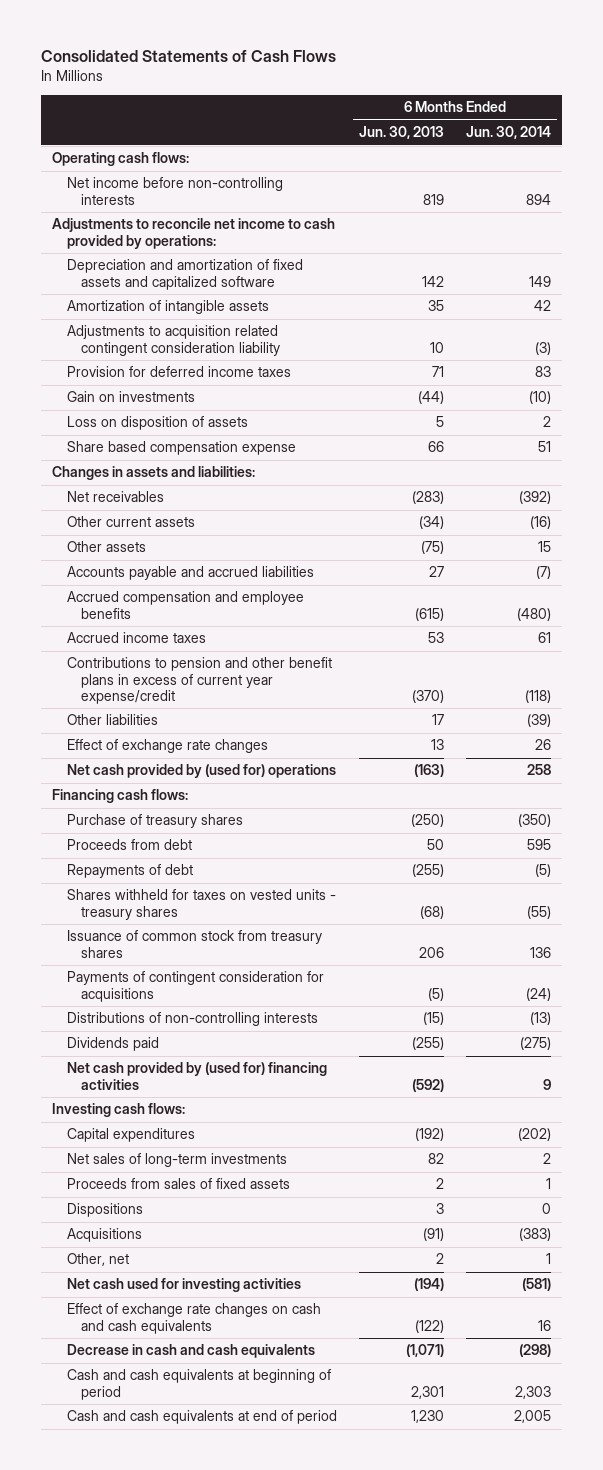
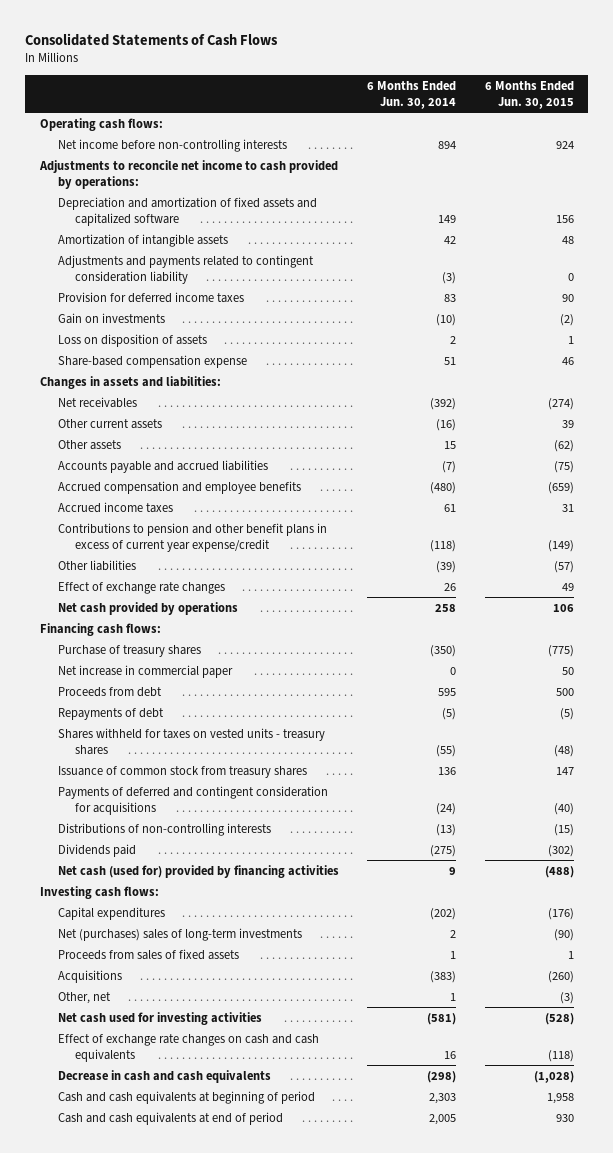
[358,126,444,140] Jun. 30, 2013 -> none
none -> [484,81,574,109] 6 Months Ended Jun. 30, 2015
[66,325,281,356] Adjustments to acquisition related contingent consideration liability -> [57,254,314,284] Adjustments and payments related to contingent consideration liability
[66,441,296,456] Share based compensation expense -> [57,354,247,368] Share-based compensation expense
[66,764,336,779] Net cash provided by (used for) operations -> [57,601,238,615] Net cash provided by operations
none -> [57,664,233,678] Net increase in commercial paper
[66,971,324,1002] Payments of contingent consideration for acquisitions -> [57,785,328,815] Payments of deferred and contingent consideration for acquisitions
[66,1062,327,1090] Net cash provided by (used for) financing activities -> [57,864,339,878] Net cash (used for) provided by financing activities
[66,1153,287,1168] Net sales of long-term investments -> [57,927,302,941] Net (purchases) sales of long-term investments
[66,1203,143,1218] Dispositions -> none

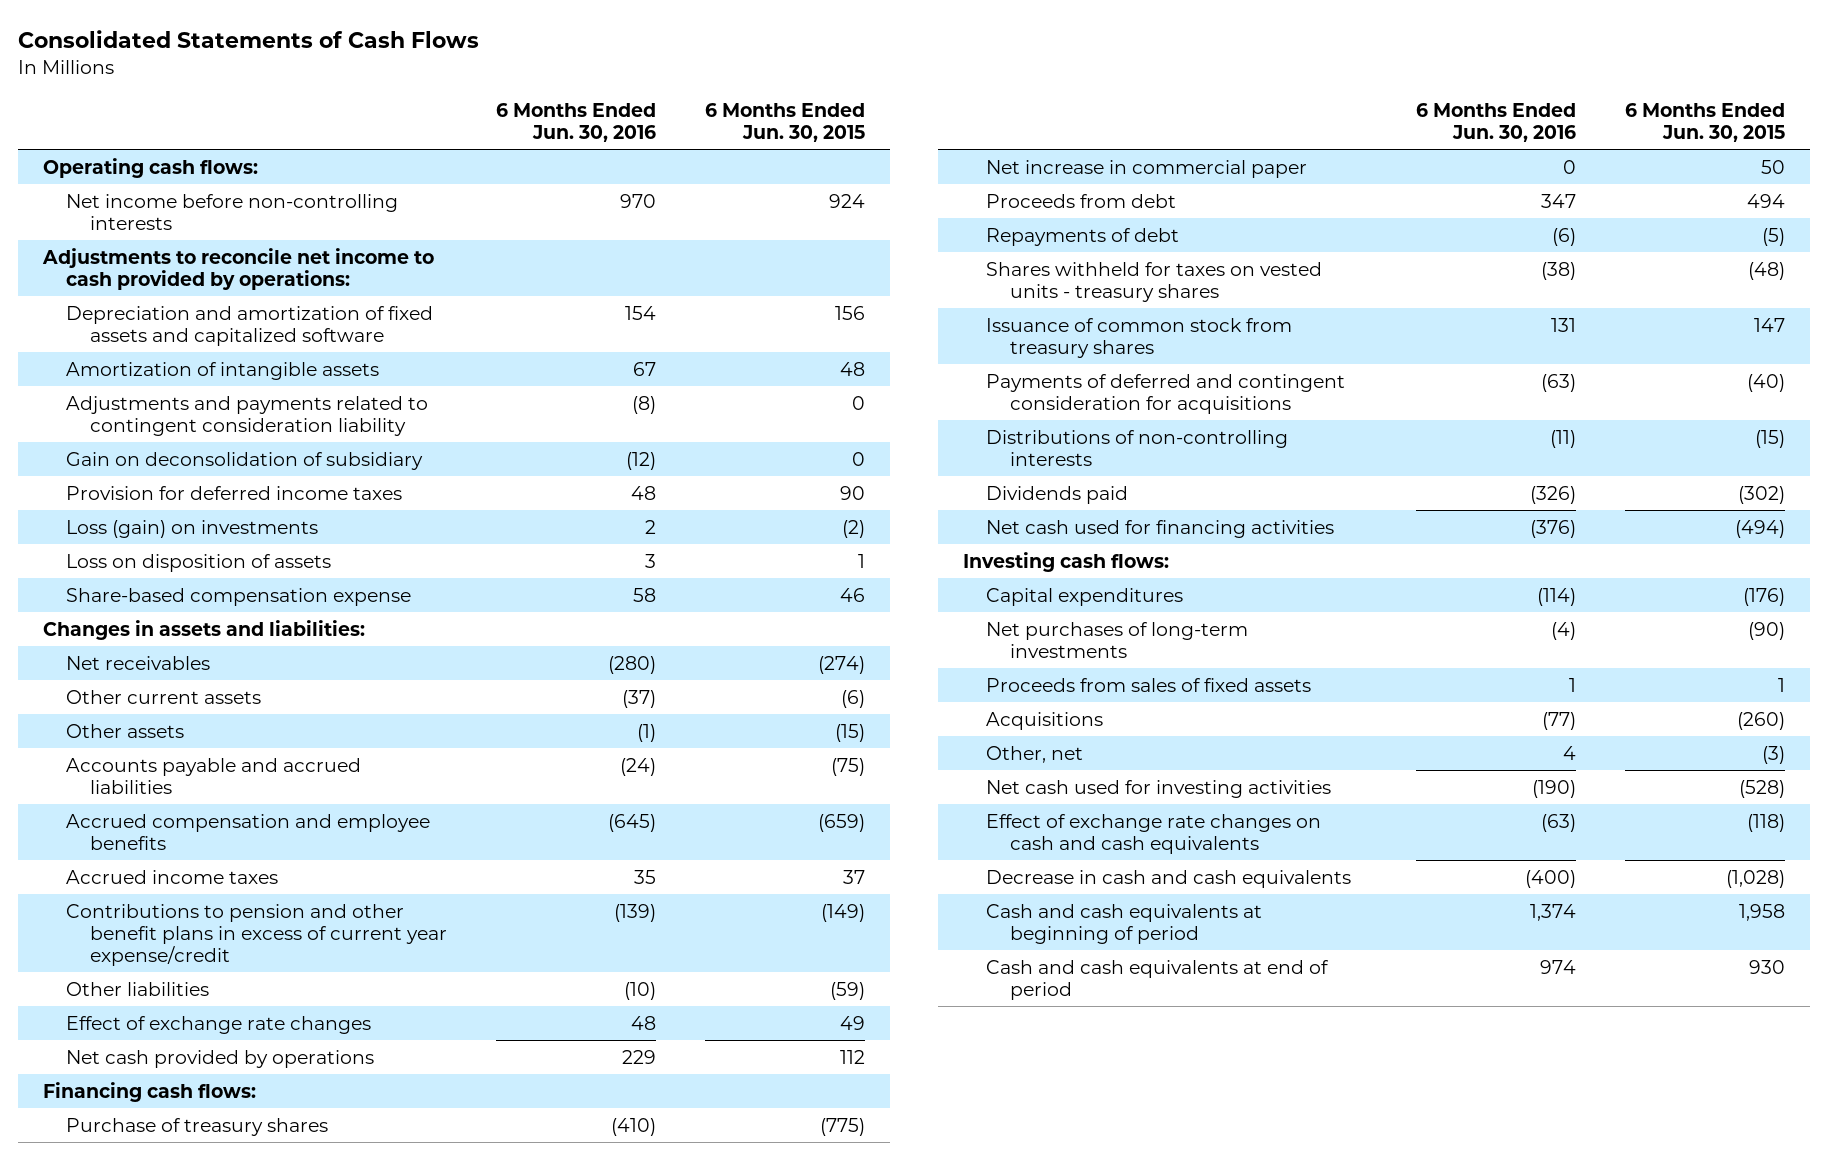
[367,81,457,109] 6 Months Ended Jun. 30, 2014 -> none
none -> [495,102,656,142] 6 Months Ended Jun. 30, 2016
none -> [66,451,424,470] Gain on deconsolidation of subsidiary
[57,312,165,324] Gain on investments -> [66,519,319,538] Loss (gain) on investments
[561,419,574,428] 39 -> [841,689,866,708] (6)
[553,439,574,452] (62) -> [835,723,866,742] (15)
[561,503,574,512] 31 -> [843,869,866,884] 37
[553,560,574,573] (57) -> [830,981,866,1000] (59)
[552,603,574,612] 106 -> [840,1049,866,1064] 112
[555,687,574,696] 500 -> [1747,193,1786,208] 494
[57,864,339,878] Net cash (used for) provided by financing activities -> [986,519,1335,538] Net cash used for financing activities
[544,865,574,878] (488) -> [1735,519,1786,538] (494)
[57,927,302,941] Net (purchases) sales of long-term investments -> [986,621,1249,658] Net purchases of long-term investments

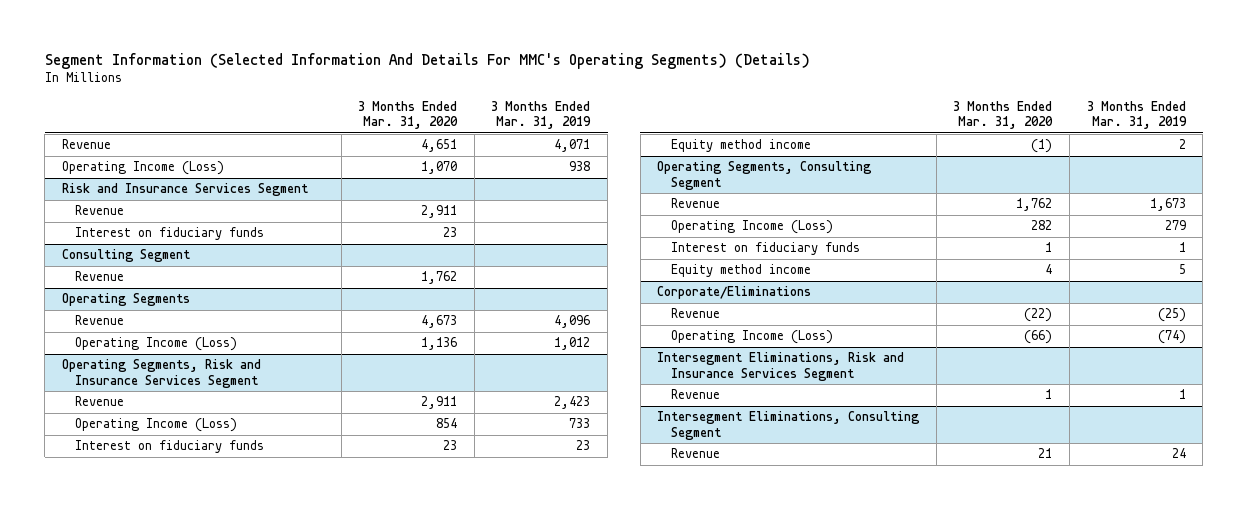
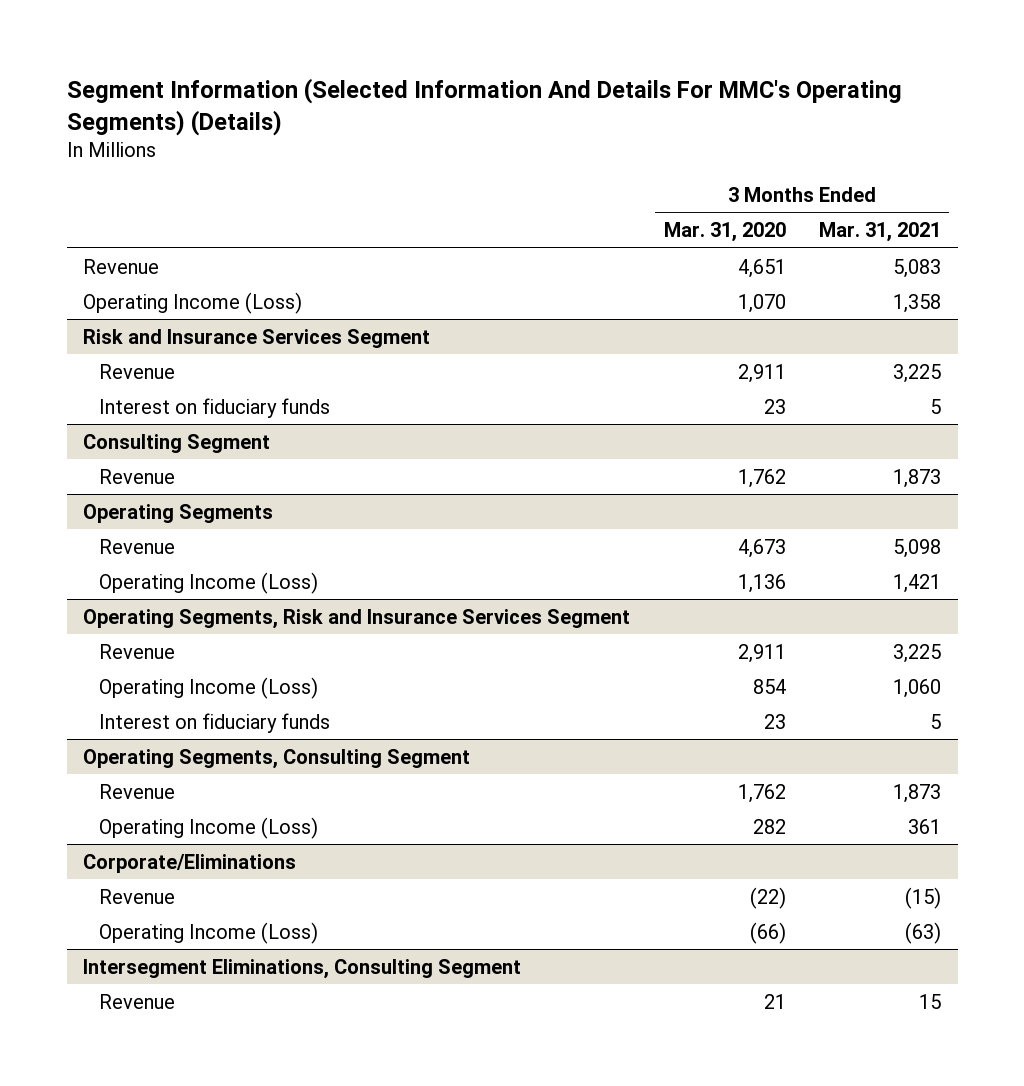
[491,100,592,130] 3 Months Ended Mar. 31, 2019 -> none
none -> [818,222,941,243] Mar. 31, 2021
[670,139,811,153] Equity method income -> none
[670,242,860,256] Interest on fiduciary funds -> none
[670,264,811,278] Equity method income -> none
[657,352,905,381] Intersegment Eliminations, Risk and Insurance Services Segment -> none
[670,389,720,400] Revenue -> none

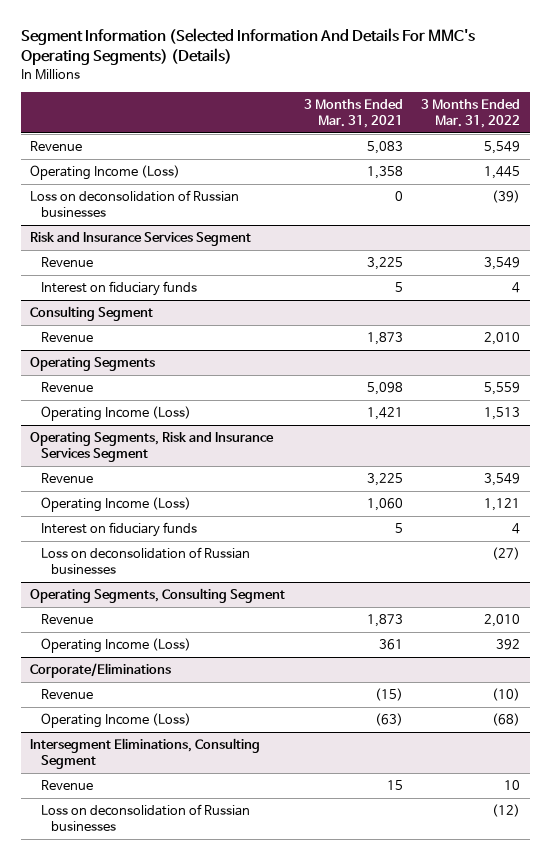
[663,222,786,243] Mar. 31, 2020 -> none
none -> [421,98,521,128] 3 Months Ended Mar. 31, 2022
none -> [30,190,240,218] Loss on deconsolidation of Russian businesses
none -> [40,547,250,575] Loss on deconsolidation of Russian businesses
none -> [40,804,250,832] Loss on deconsolidation of Russian businesses

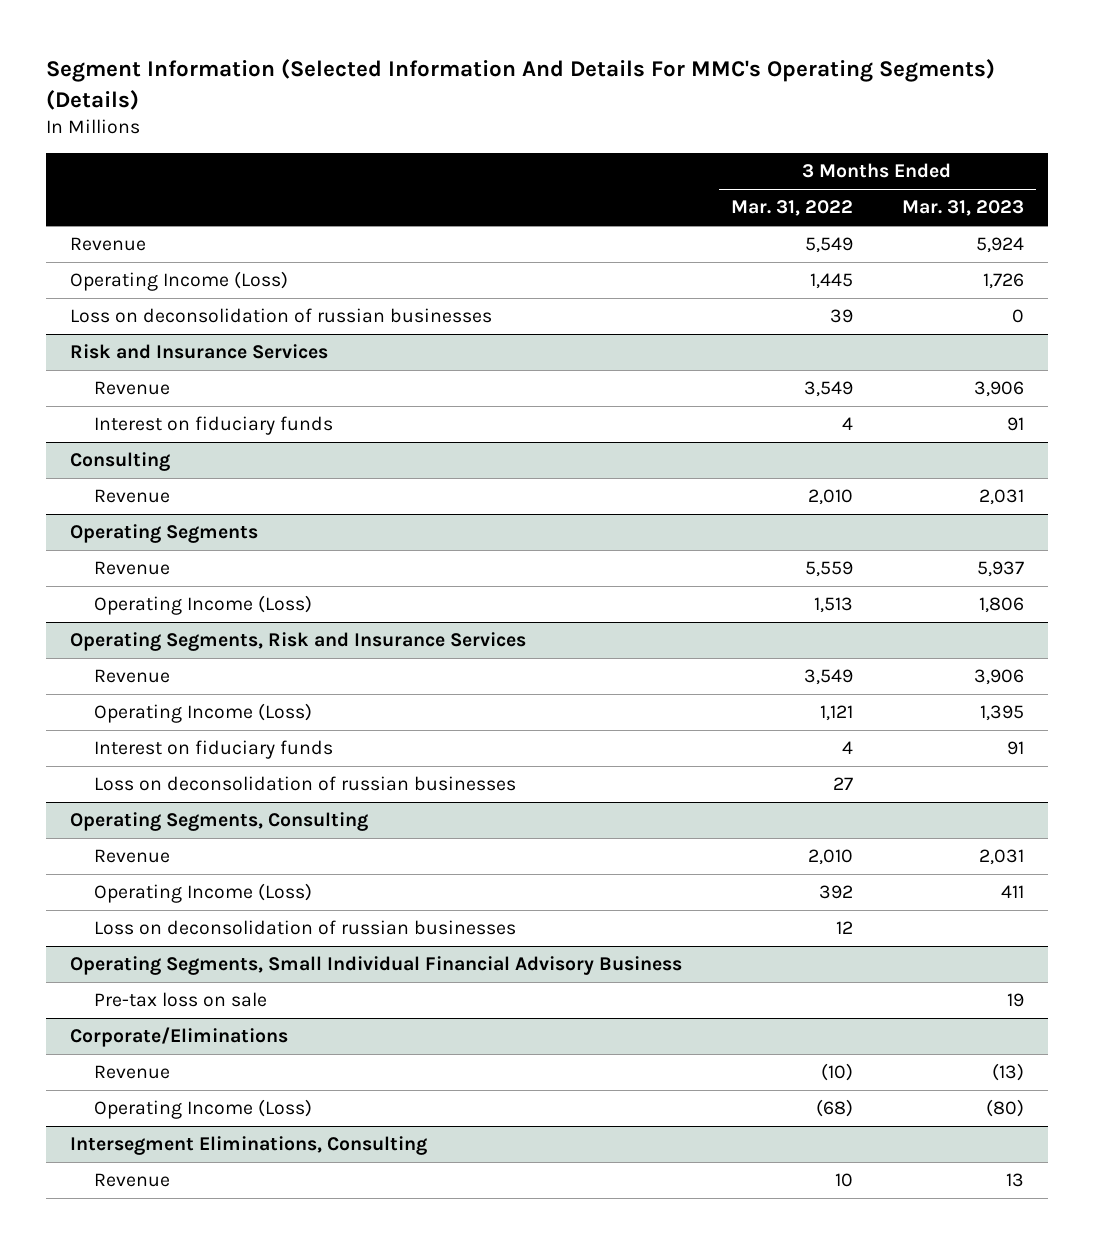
[303,98,403,128] 3 Months Ended Mar. 31, 2021 -> none
none -> [901,200,1024,217] Mar. 31, 2023
[30,190,240,218] Loss on deconsolidation of Russian businesses -> [70,308,493,324] Loss on deconsolidation of russian businesses
[492,190,521,204] (39) -> [829,309,853,324] 39
[30,232,252,247] Risk and Insurance Services Segment -> [70,344,329,360] Risk and Insurance Services
[30,306,154,322] Consulting Segment -> [70,452,171,472] Consulting
[30,432,275,463] Operating Segments, Risk and Insurance Services Segment -> [70,632,527,652] Operating Segments, Risk and Insurance Services
[40,547,250,575] Loss on deconsolidation of Russian businesses -> [94,776,517,792] Loss on deconsolidation of russian businesses
[492,547,521,561] (27) -> [832,777,853,791] 27
[30,588,286,604] Operating Segments, Consulting Segment -> [70,812,369,832] Operating Segments, Consulting
none -> [94,920,517,936] Loss on deconsolidation of russian businesses
none -> [70,956,683,976] Operating Segments, Small Individual Financial Advisory Business
none -> [94,992,268,1008] Pre-tax loss on sale
[30,738,261,770] Intersegment Eliminations, Consulting Segment -> [70,1136,428,1156] Intersegment Eliminations, Consulting
[40,804,250,832] Loss on deconsolidation of Russian businesses -> none

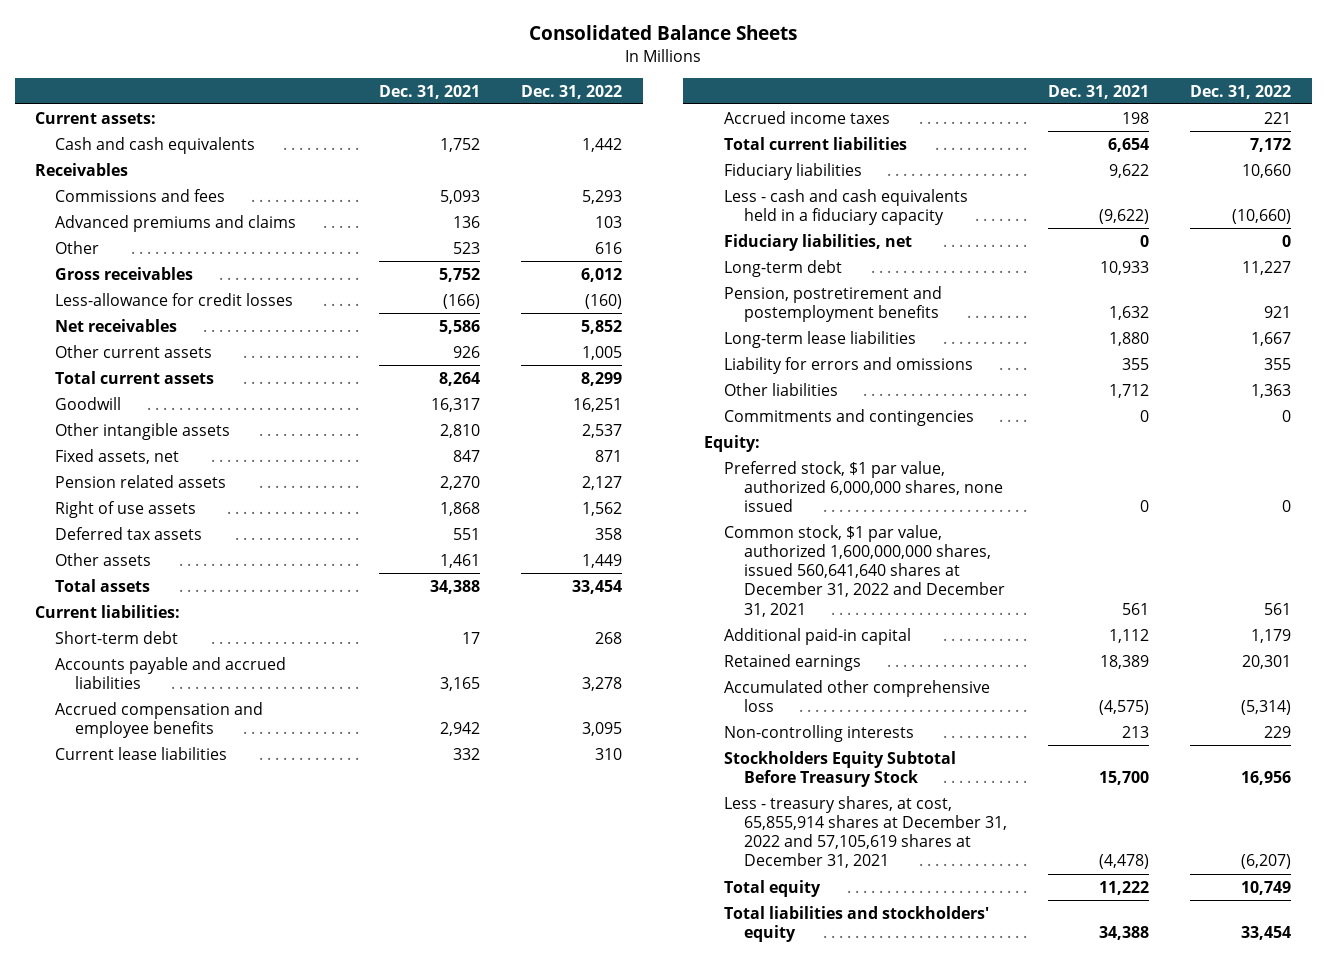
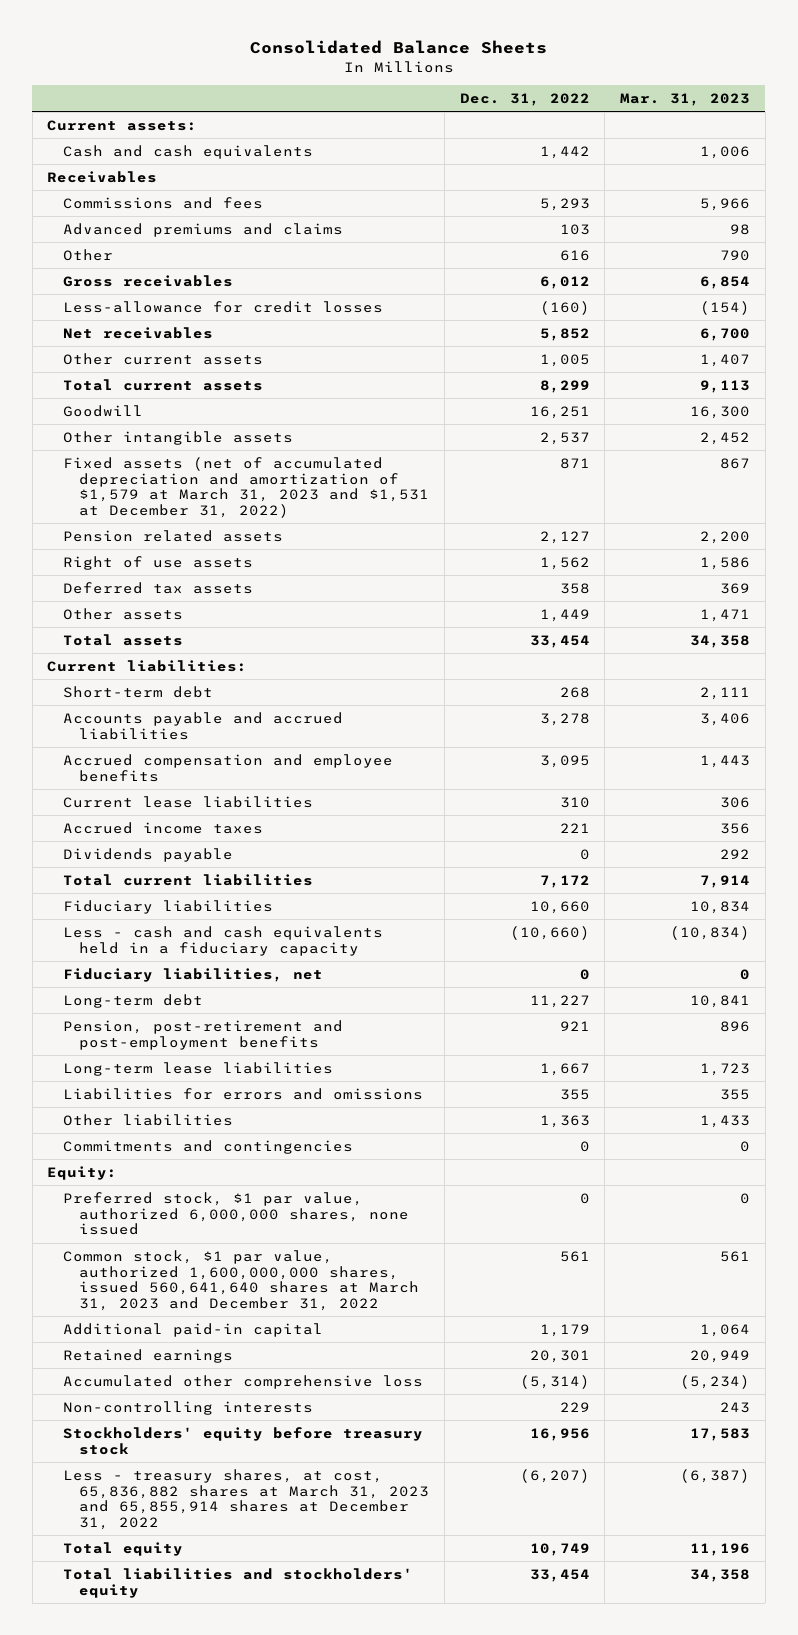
[379,84,481,99] Dec. 31, 2021 -> none
none -> [620,93,751,107] Mar. 31, 2023
[55,448,180,464] Fixed assets, net -> [63,456,430,519] Fixed assets (net of accumulated depreciation and amortization of $1,579 at March 31, 2023 and $1,531 at December 31, 2022)
none -> [63,847,234,862] Dividends payable
[723,285,942,322] Pension, postretirement and postemployment benefits -> [63,1019,344,1050] Pension, post-retirement and post-employment benefits
[723,356,973,374] Liability for errors and omissions -> [63,1087,424,1100] Liabilities for errors and omissions
[723,524,1005,617] Common stock, $1 par value, authorized 1,600,000,000 shares, issued 560,641,640 shares at December 31, 2022 and December 31, 2021 -> [63,1249,420,1312] Common stock, $1 par value, authorized 1,600,000,000 shares, issued 560,641,640 shares at March 31, 2023 and December 31, 2022
[723,750,956,787] Stockholders Equity Subtotal Before Treasury Stock -> [63,1426,424,1455] Stockholders' equity before treasury stock
[723,795,1007,869] Less - treasury shares, at cost, 65,855,914 shares at December 31, 2022 and 57,105,619 shares at December 31, 2021 -> [63,1468,430,1531] Less - treasury shares, at cost, 65,836,882 shares at March 31, 2023 and 65,855,914 shares at December 31, 2022

